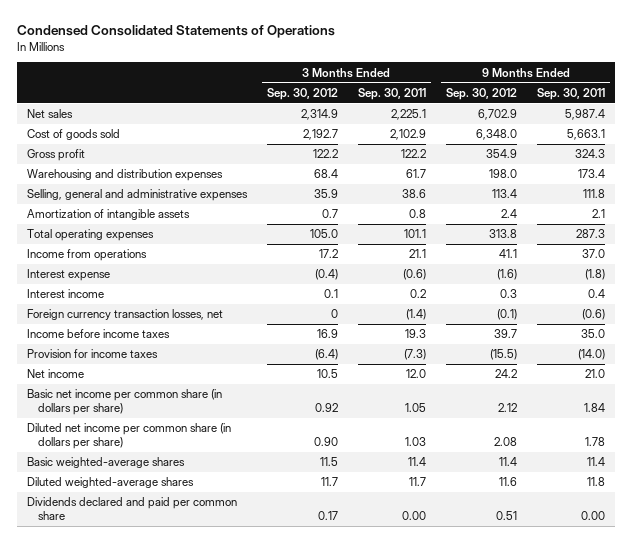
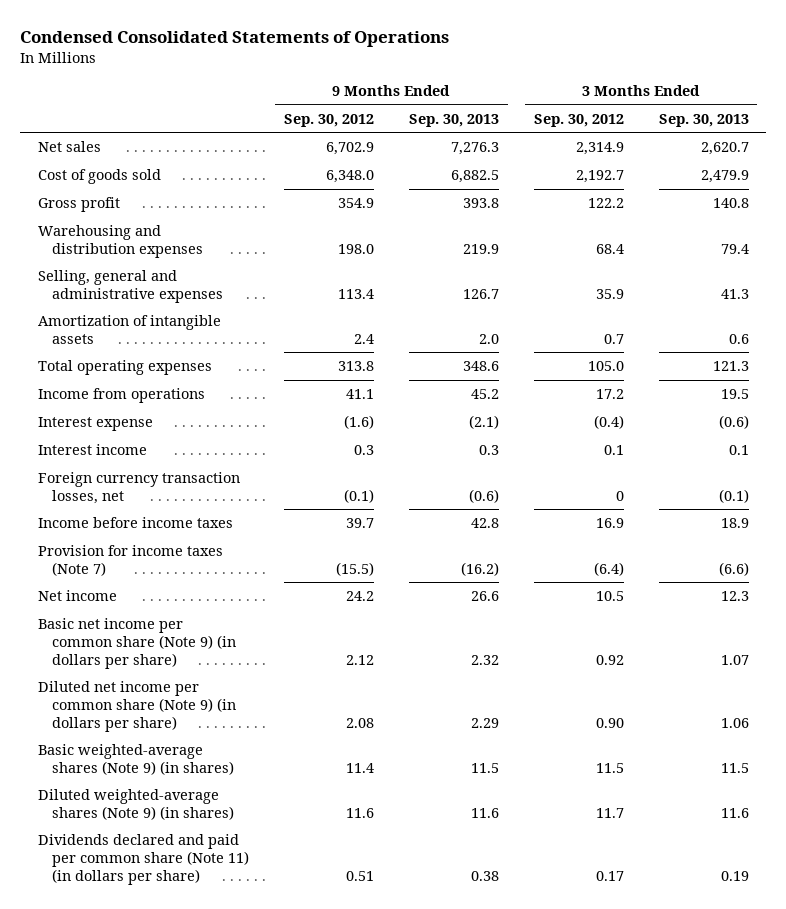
[358,87,427,100] Sep. 30, 2011 -> none
[537,87,606,100] Sep. 30, 2011 -> none
none -> [408,113,499,127] Sep. 30, 2013
none -> [658,113,749,127] Sep. 30, 2013
[26,349,158,359] Provision for income taxes -> [37,545,223,576] Provision for income taxes (Note 7)
[26,389,222,415] Basic net income per common share (in dollars per share) -> [37,618,236,669] Basic net income per common share (Note 9) (in dollars per share)
[26,423,231,449] Diluted net income per common share (in dollars per share) -> [37,681,236,732] Diluted net income per common share (Note 9) (in dollars per share)
[26,457,185,469] Basic weighted-average shares -> [37,744,234,775] Basic weighted-average shares (Note 9) (in shares)
[26,477,194,489] Diluted weighted-average shares -> [37,789,234,820] Diluted weighted-average shares (Note 9) (in shares)
[26,497,237,520] Dividends declared and paid per common share -> [37,834,249,885] Dividends declared and paid per common share (Note 11) (in dollars per share)

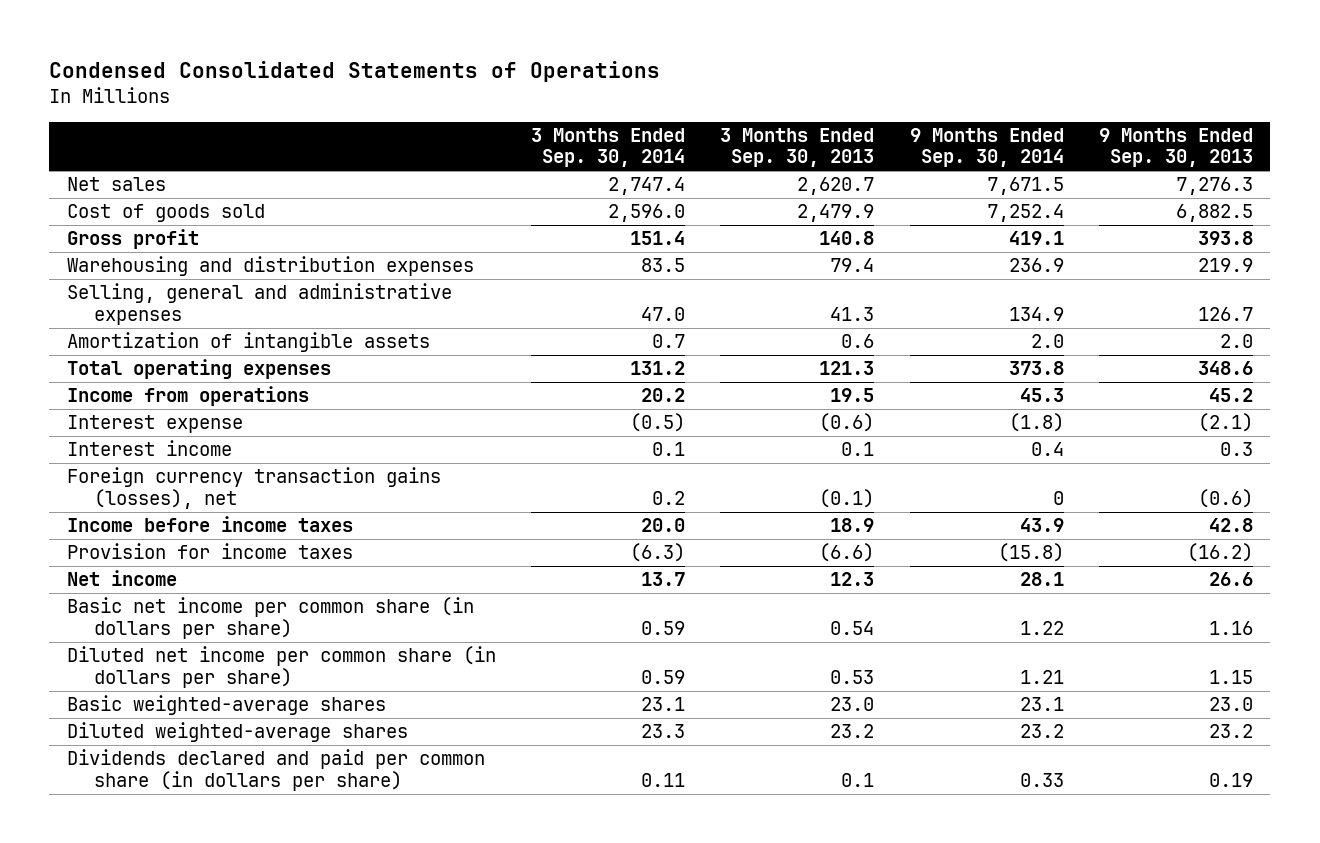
[283,113,374,127] Sep. 30, 2012 -> none
[533,113,624,127] Sep. 30, 2012 -> none
none -> [531,127,686,168] 3 Months Ended Sep. 30, 2014
none -> [909,127,1064,168] 9 Months Ended Sep. 30, 2014
[37,472,240,504] Foreign currency transaction losses, net -> [67,467,442,509] Foreign currency transaction gains (losses), net
[37,545,223,576] Provision for income taxes (Note 7) -> [67,543,354,560] Provision for income taxes
[37,618,236,669] Basic net income per common share (Note 9) (in dollars per share) -> [67,597,475,639] Basic net income per common share (in dollars per share)
[470,654,499,665] 2.32 -> [1208,620,1253,635] 1.16
[720,654,749,665] 1.07 -> [830,620,875,635] 0.54
[37,681,236,732] Diluted net income per common share (Note 9) (in dollars per share) -> [67,646,497,688] Diluted net income per common share (in dollars per share)
[470,717,499,728] 2.29 -> [1208,669,1253,684] 1.15
[720,717,749,728] 1.06 -> [830,669,875,684] 0.53
[37,744,234,775] Basic weighted-average shares (Note 9) (in shares) -> [67,695,387,716] Basic weighted-average shares
[470,762,499,773] 11.5 -> [1208,697,1253,712] 23.0
[720,762,749,773] 11.5 -> [830,697,875,712] 23.0
[37,789,234,820] Diluted weighted-average shares (Note 9) (in shares) -> [67,722,409,743] Diluted weighted-average shares
[470,807,499,818] 11.6 -> [1208,724,1253,739] 23.2
[720,807,749,818] 11.6 -> [830,724,875,739] 23.2
[37,834,249,885] Dividends declared and paid per common share (Note 11) (in dollars per share) -> [67,749,486,791] Dividends declared and paid per common share (in dollars per share)
[470,870,499,881] 0.38 -> [1208,772,1253,787] 0.19
[720,870,749,881] 0.19 -> [841,772,875,787] 0.1

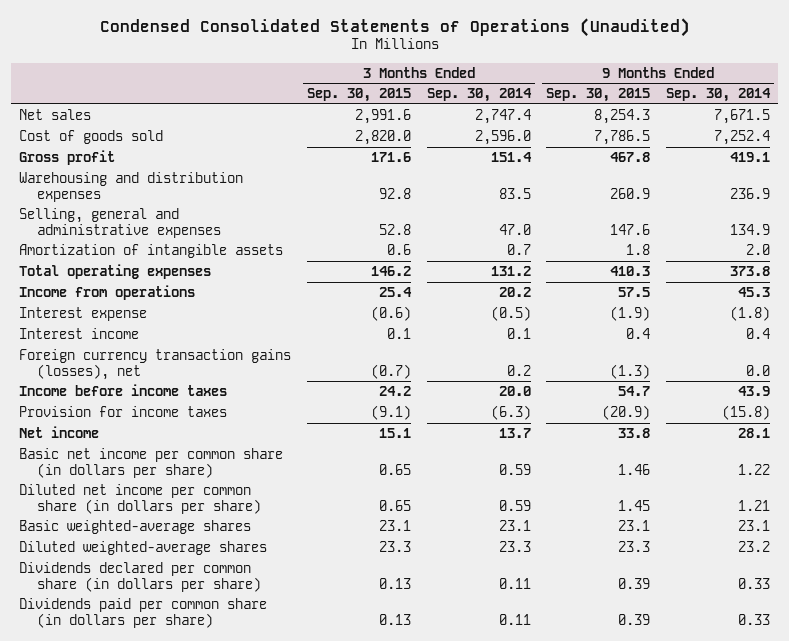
[49,61,661,83] Condensed Consolidated Statements of Operations -> [99,17,690,37] Condensed Consolidated Statements of Operations (Unaudited)
[720,127,875,168] 3 Months Ended Sep. 30, 2013 -> none
[1098,127,1253,168] 9 Months Ended Sep. 30, 2013 -> none
none -> [306,88,411,103] Sep. 30, 2015
none -> [546,88,651,103] Sep. 30, 2015
[1052,490,1064,505] 0 -> [746,364,771,376] 0.0
none -> [18,561,261,592] Dividends declared per common share (in dollars per share)
[67,749,486,791] Dividends declared and paid per common share (in dollars per share) -> [18,597,267,628] Dividends paid per common share (in dollars per share)

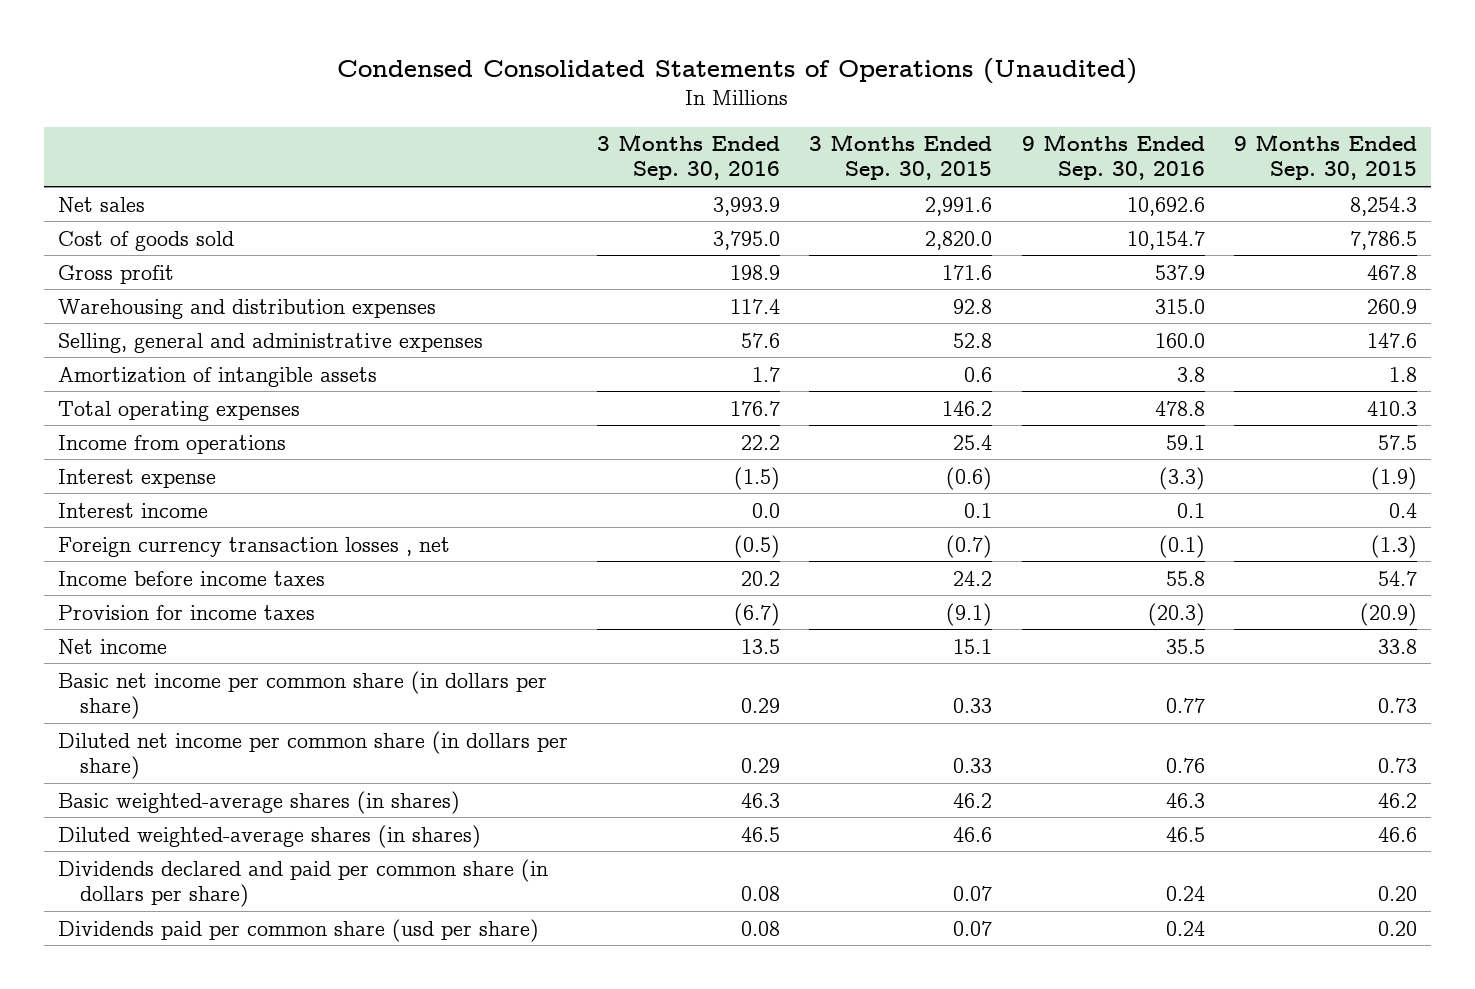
[426,88,532,103] Sep. 30, 2014 -> none
[666,88,772,103] Sep. 30, 2014 -> none
none -> [597,134,781,181] 3 Months Ended Sep. 30, 2016
none -> [1021,134,1205,181] 9 Months Ended Sep. 30, 2016
[18,348,291,380] Foreign currency transaction gains (losses), net -> [58,536,451,557] Foreign currency transaction losses , net
[378,463,411,475] 0.65 -> [953,697,993,713] 0.33
[618,463,651,475] 1.46 -> [1377,697,1417,713] 0.73
[378,499,411,511] 0.65 -> [953,757,993,773] 0.33
[618,499,651,511] 1.45 -> [1377,757,1417,773] 0.73
[18,519,251,534] Basic weighted-average shares -> [58,790,461,814] Basic weighted-average shares (in shares)
[378,519,411,531] 23.1 -> [953,792,993,808] 46.2
[618,519,651,531] 23.1 -> [1377,792,1417,808] 46.2
[18,540,267,555] Diluted weighted-average shares -> [58,824,482,848] Diluted weighted-average shares (in shares)
[378,540,411,552] 23.3 -> [953,826,993,842] 46.6
[618,540,651,552] 23.3 -> [1377,826,1417,842] 46.6
[18,561,261,592] Dividends declared per common share (in dollars per share) -> [58,858,549,907] Dividends declared and paid per common share (in dollars per share)
[378,577,411,589] 0.13 -> [953,885,993,901] 0.07
[618,577,651,589] 0.39 -> [1377,885,1417,901] 0.20
[18,597,267,628] Dividends paid per common share (in dollars per share) -> [58,918,540,942] Dividends paid per common share (usd per share)
[378,613,411,625] 0.13 -> [953,920,993,936] 0.07
[618,613,651,625] 0.39 -> [1377,920,1417,936] 0.20

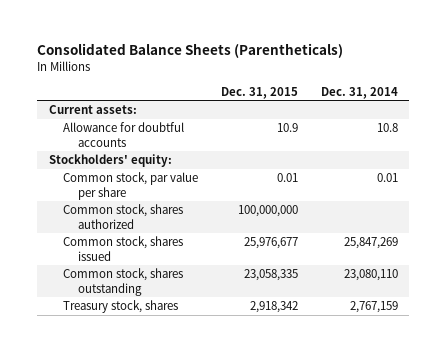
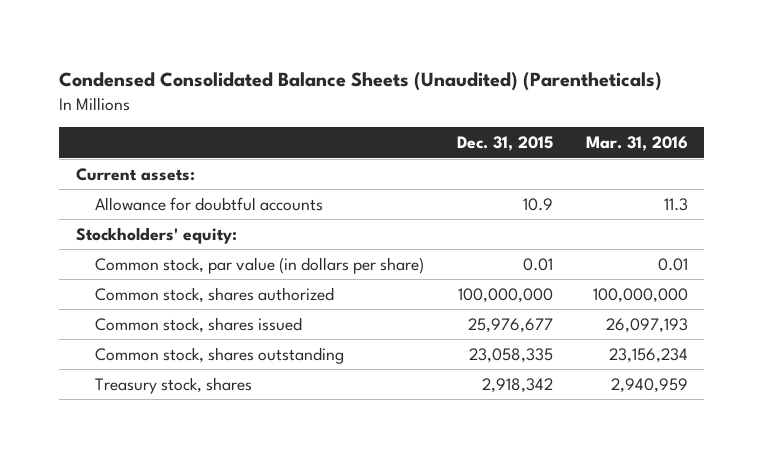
[37,43,344,59] Consolidated Balance Sheets (Parentheticals) -> [59,72,663,92] Condensed Consolidated Balance Sheets (Unaudited) (Parentheticals)
[320,86,398,99] Dec. 31, 2014 -> none
none -> [585,136,688,152] Mar. 31, 2016
[63,172,199,200] Common stock, par value per share -> [94,256,424,274] Common stock, par value (in dollars per share)

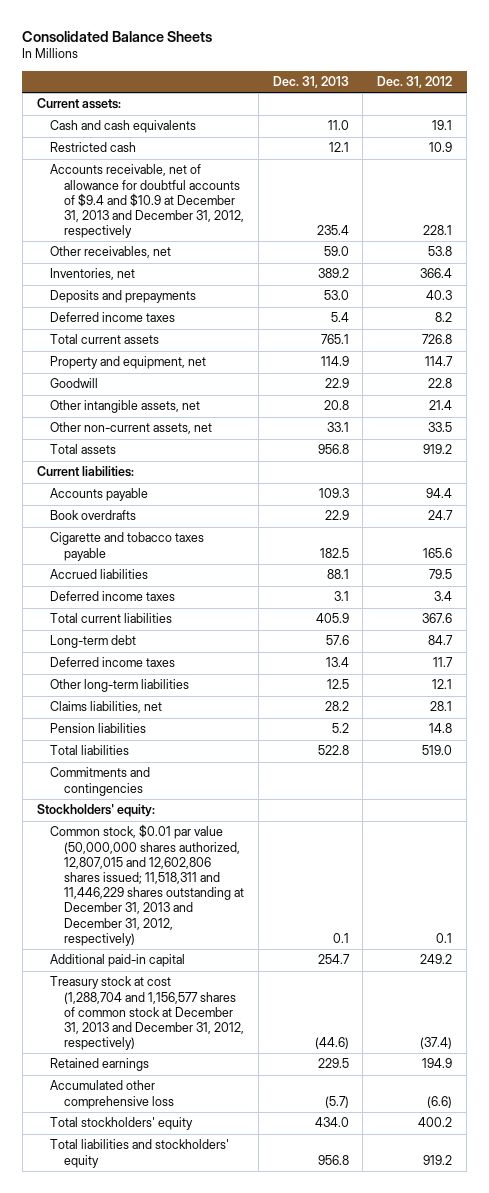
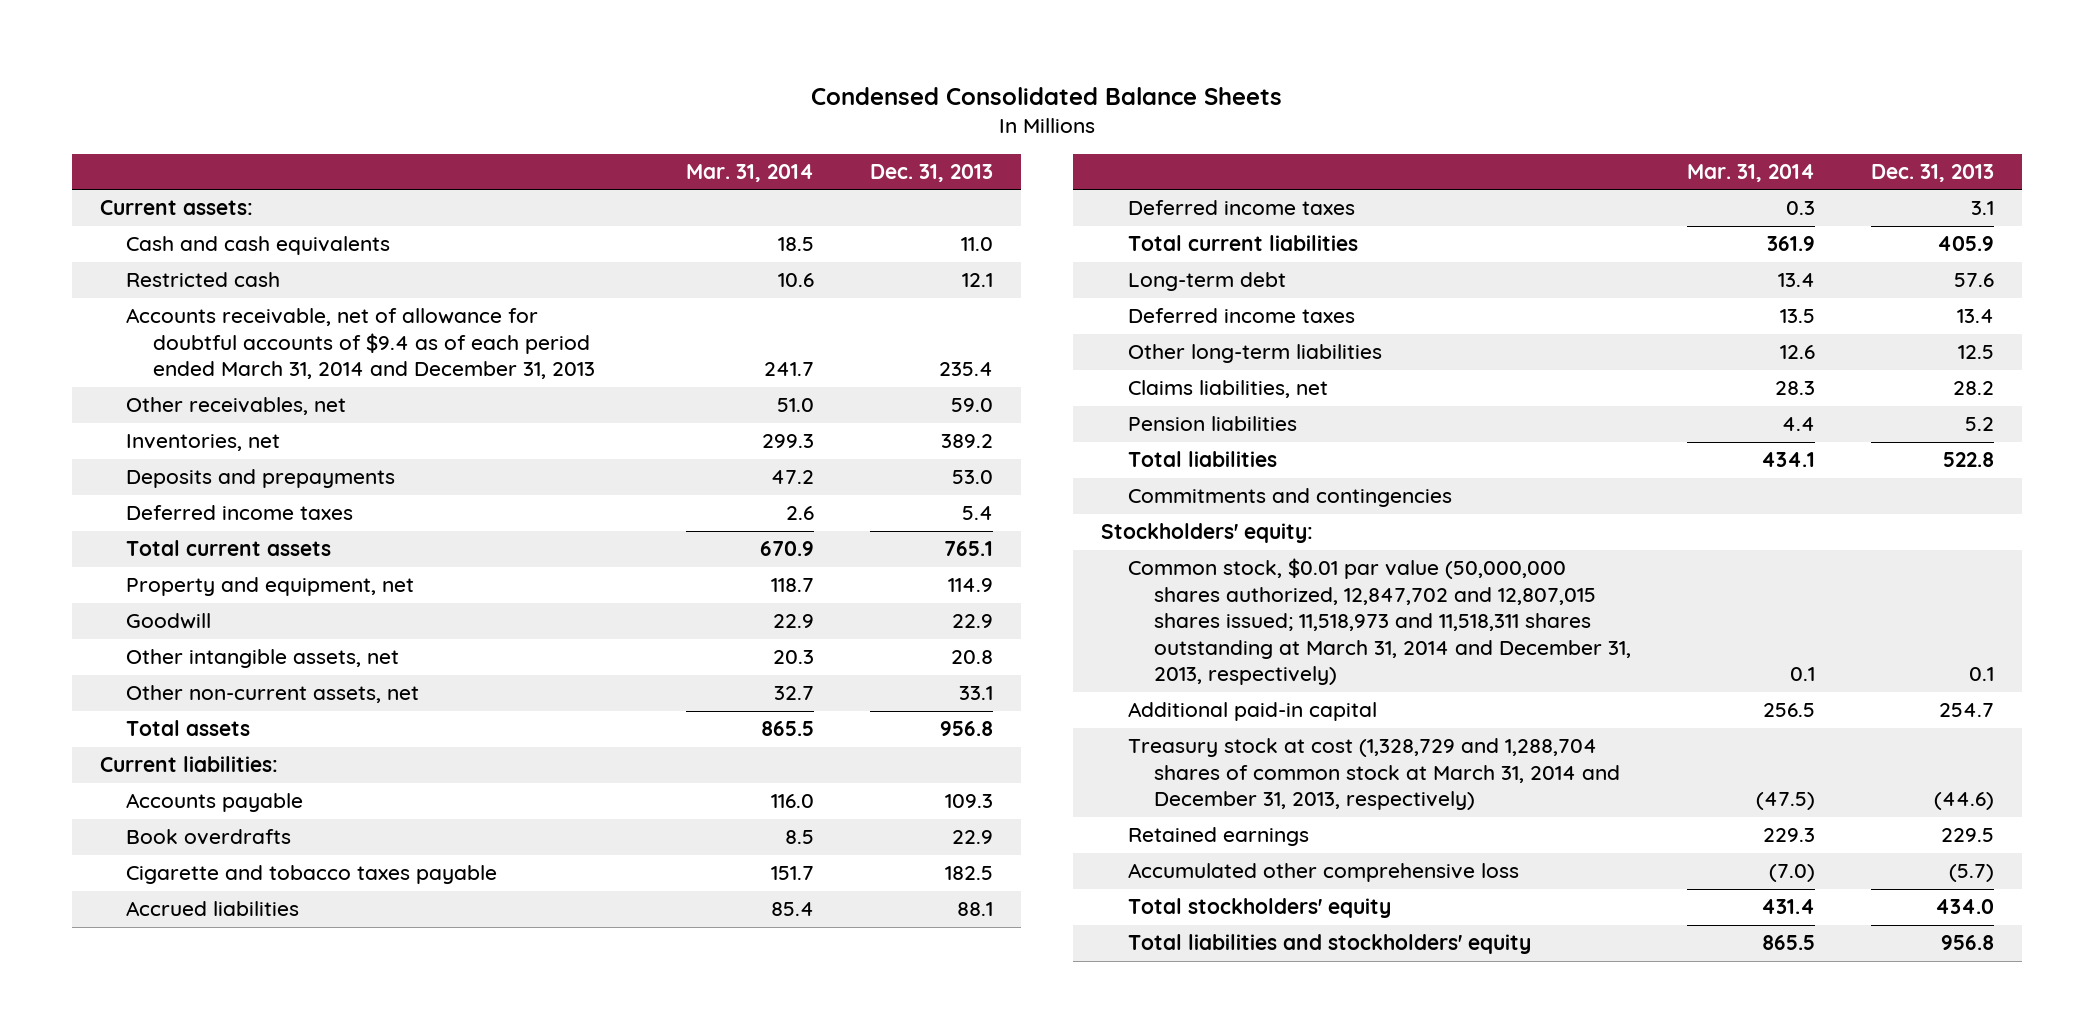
[22,30,213,42] Consolidated Balance Sheets -> [811,86,1283,105] Condensed Consolidated Balance Sheets
[377,75,453,88] Dec. 31, 2012 -> none
none -> [685,163,814,182] Mar. 31, 2014
[50,164,244,239] Accounts receivable, net of allowance for doubtful accounts of $9.4 and $10.9 at December 31, 2013 and December 31, 2012, respectively -> [126,308,595,380] Accounts receivable, net of allowance for doubtful accounts of $9.4 as of each period ended March 31, 2014 and December 31, 2013
[50,824,244,946] Common stock, $0.01 par value (50,000,000 shares authorized, 12,807,015 and 12,602,806 shares issued; 11,518,311 and 11,446,229 shares outstanding at December 31, 2013 and December 31, 2012, respectively) -> [1127,558,1631,686] Common stock, $0.01 par value (50,000,000 shares authorized, 12,847,702 and 12,807,015 shares issued; 11,518,973 and 11,518,311 shares outstanding at March 31, 2014 and December 31, 2013, respectively)
[50,976,244,1051] Treasury stock at cost (1,288,704 and 1,156,577 shares of common stock at December 31, 2013 and December 31, 2012, respectively) -> [1127,738,1620,811] Treasury stock at cost (1,328,729 and 1,288,704 shares of common stock at March 31, 2014 and December 31, 2013, respectively)

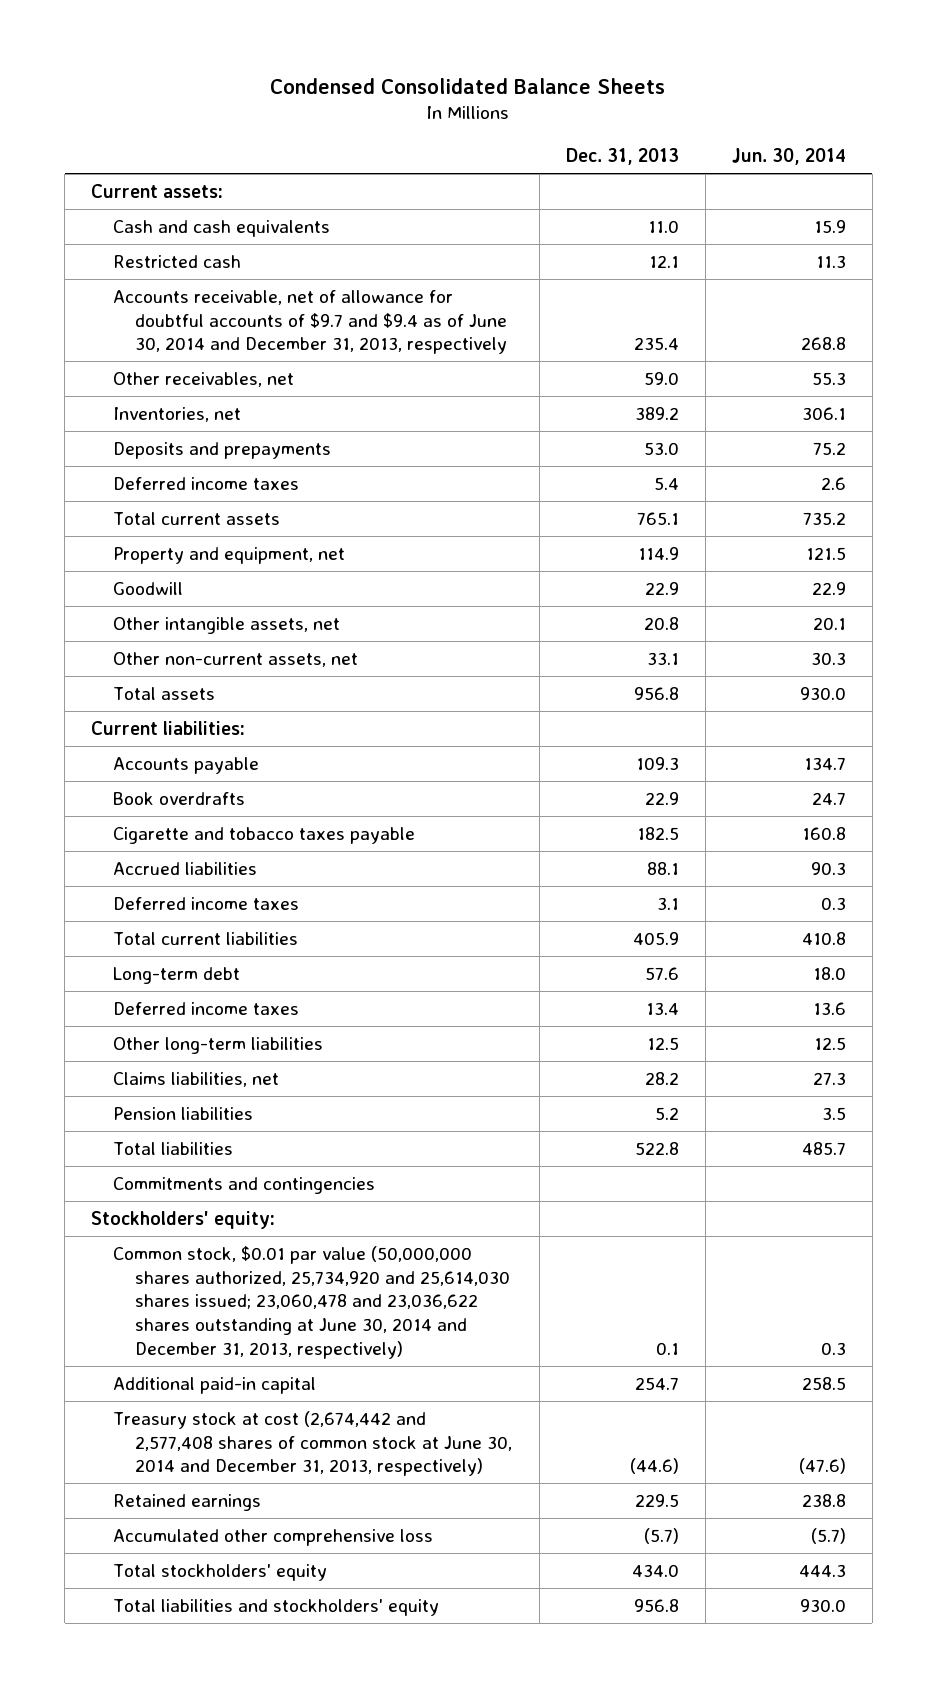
[685,163,814,182] Mar. 31, 2014 -> none
none -> [731,148,846,166] Jun. 30, 2014
[126,308,595,380] Accounts receivable, net of allowance for doubtful accounts of $9.4 as of each period ended March 31, 2014 and December 31, 2013 -> [113,289,508,355] Accounts receivable, net of allowance for doubtful accounts of $9.7 and $9.4 as of June 30, 2014 and December 31, 2013, respectively
[1127,558,1631,686] Common stock, $0.01 par value (50,000,000 shares authorized, 12,847,702 and 12,807,015 shares issued; 11,518,973 and 11,518,311 shares outstanding at March 31, 2014 and December 31, 2013, respectively) -> [113,1245,511,1359] Common stock, $0.01 par value (50,000,000 shares authorized, 25,734,920 and 25,614,030 shares issued; 23,060,478 and 23,036,622 shares outstanding at June 30, 2014 and December 31, 2013, respectively)
[1127,738,1620,811] Treasury stock at cost (1,328,729 and 1,288,704 shares of common stock at March 31, 2014 and December 31, 2013, respectively) -> [113,1410,513,1477] Treasury stock at cost (2,674,442 and 2,577,408 shares of common stock at June 30, 2014 and December 31, 2013, respectively)

